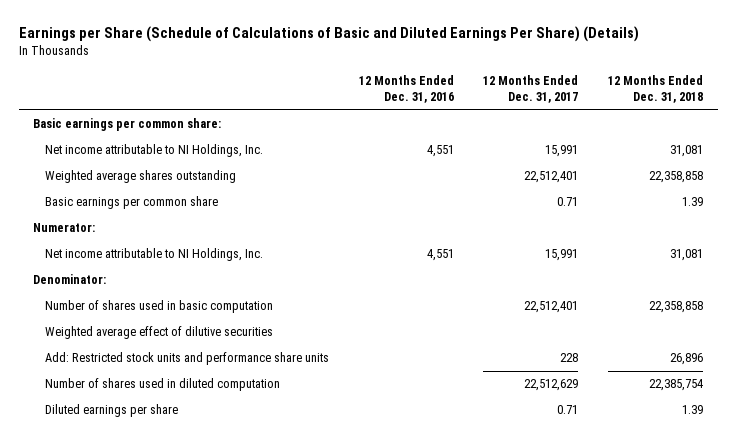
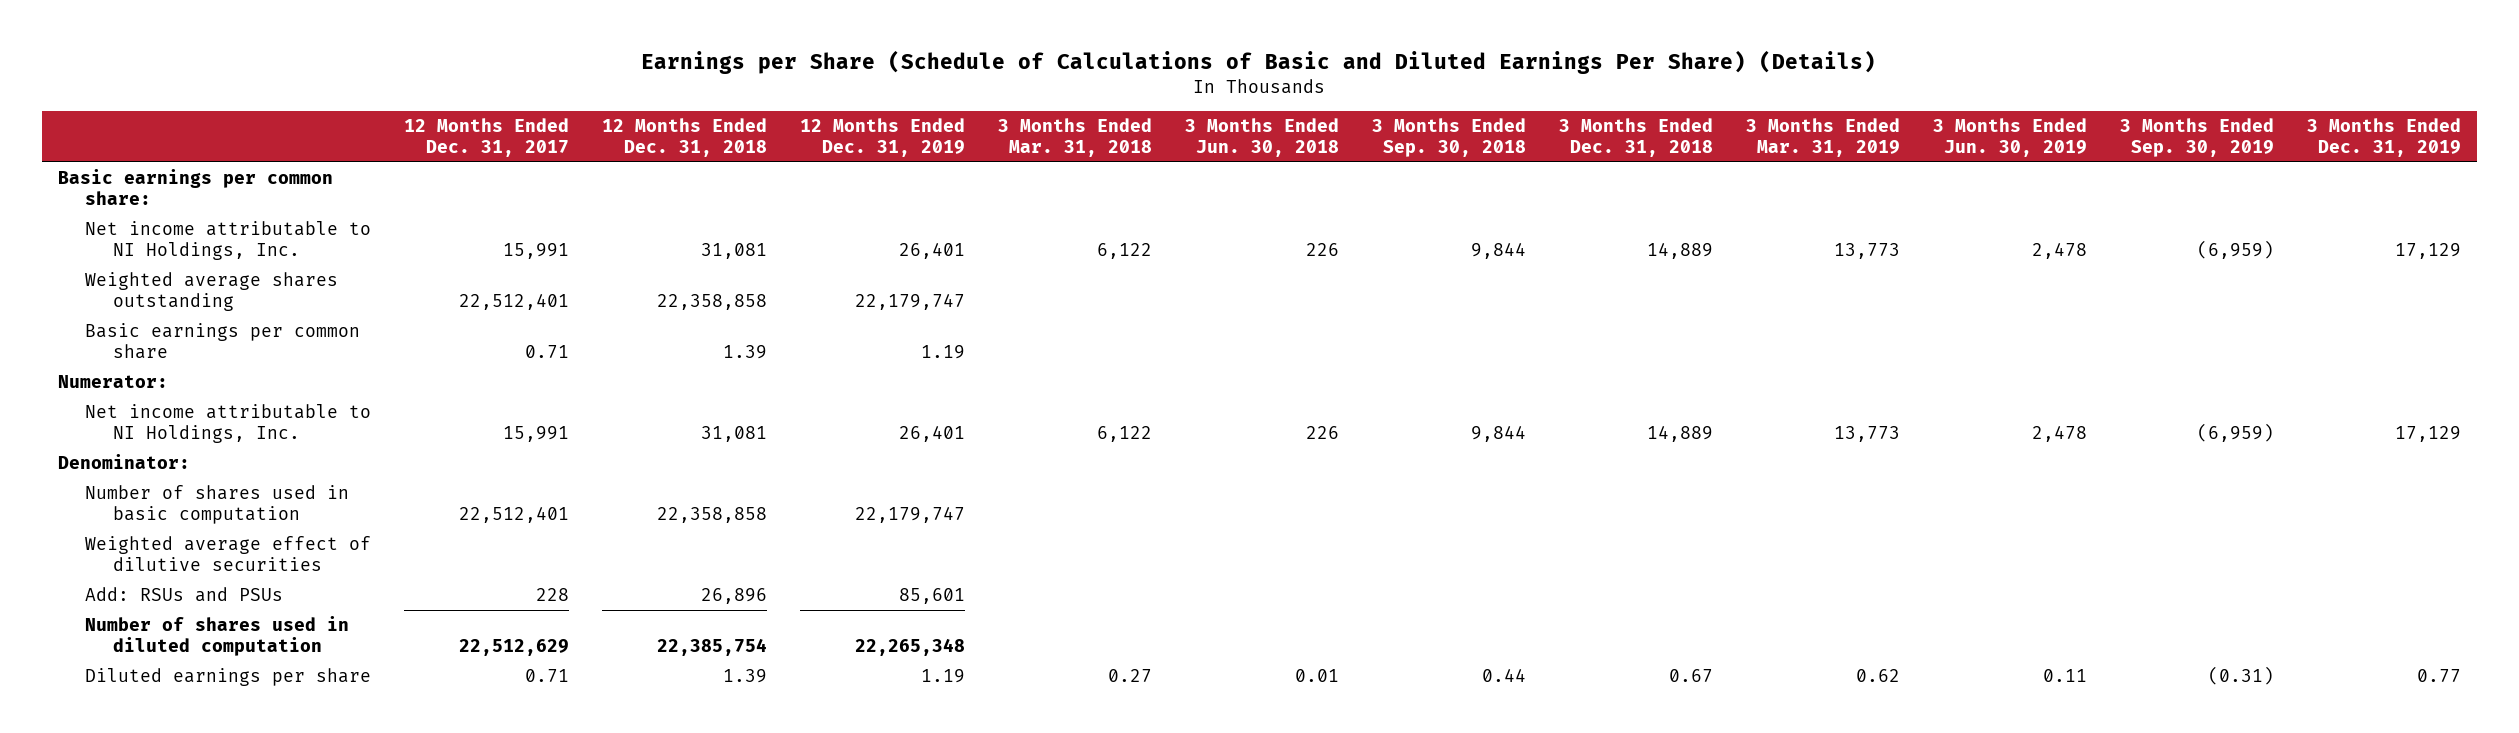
[358,75,454,104] 12 Months Ended Dec. 31, 2016 -> none
none -> [800,117,966,157] 12 Months Ended Dec. 31, 2019
none -> [998,117,1153,157] 3 Months Ended Mar. 31, 2018
none -> [1185,117,1340,157] 3 Months Ended Jun. 30, 2018
none -> [1372,117,1527,157] 3 Months Ended Sep. 30, 2018
none -> [1558,117,1713,157] 3 Months Ended Dec. 31, 2018
none -> [1745,117,1900,157] 3 Months Ended Mar. 31, 2019
none -> [1932,117,2087,157] 3 Months Ended Jun. 30, 2019
none -> [2119,117,2274,157] 3 Months Ended Sep. 30, 2019
none -> [2306,117,2461,157] 3 Months Ended Dec. 31, 2019
[45,352,330,366] Add: Restricted stock units and performance share units -> [85,587,284,603] Add: RSUs and PSUs

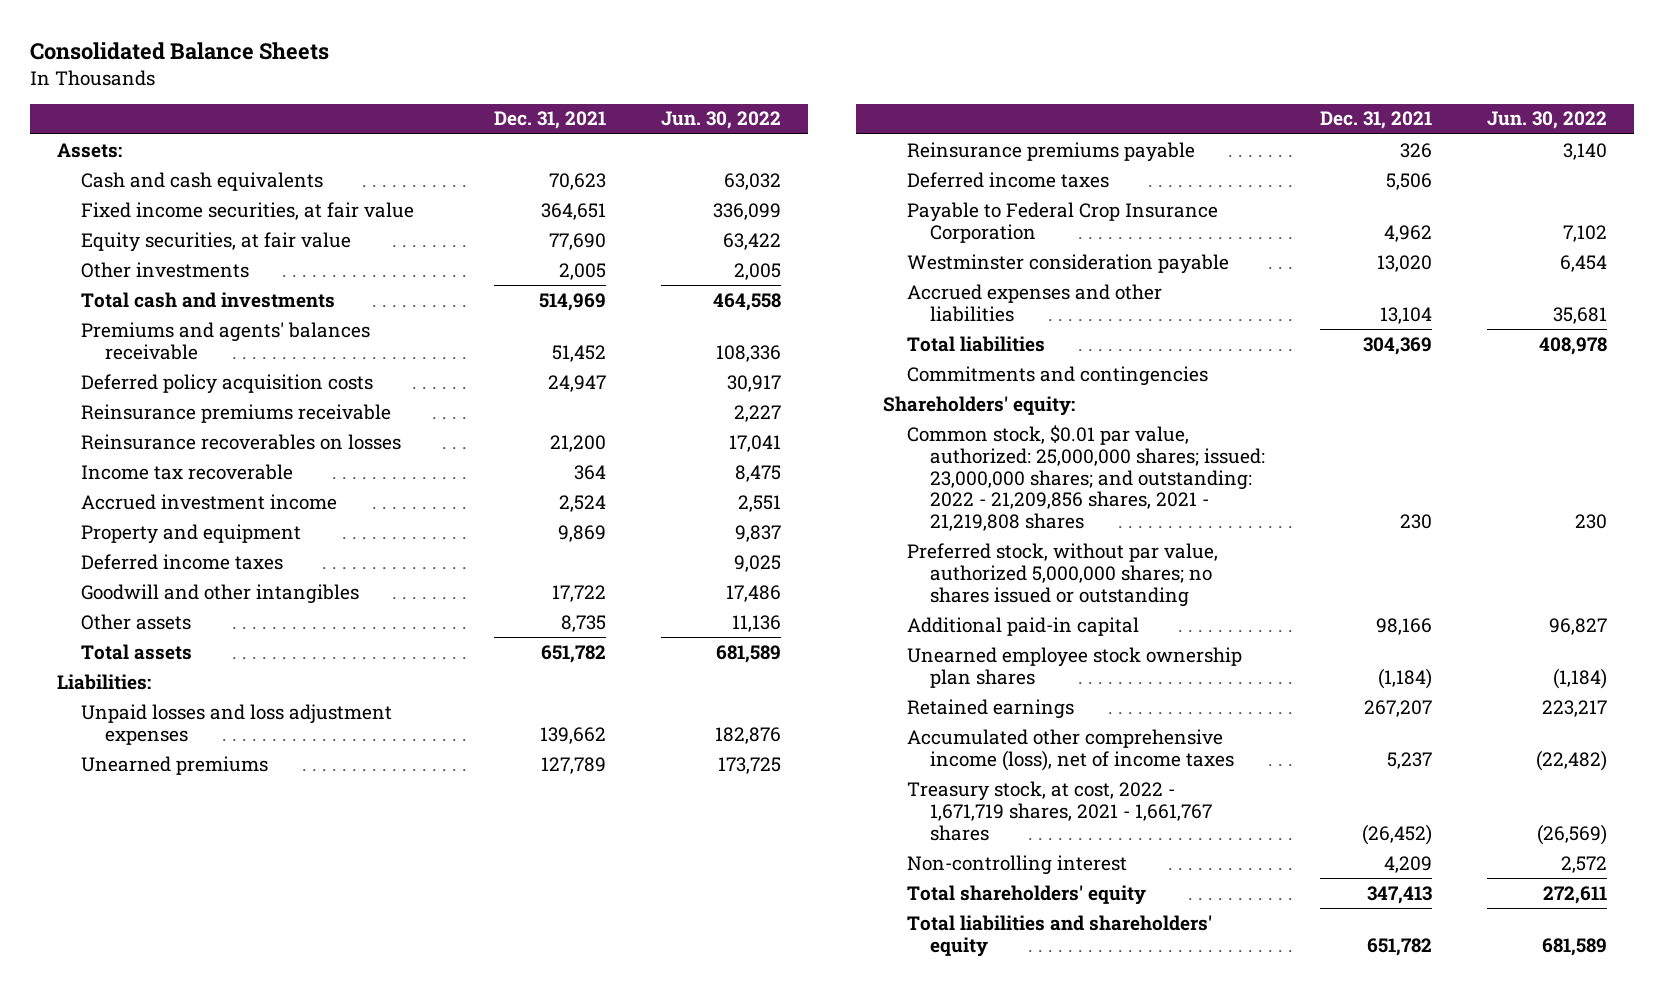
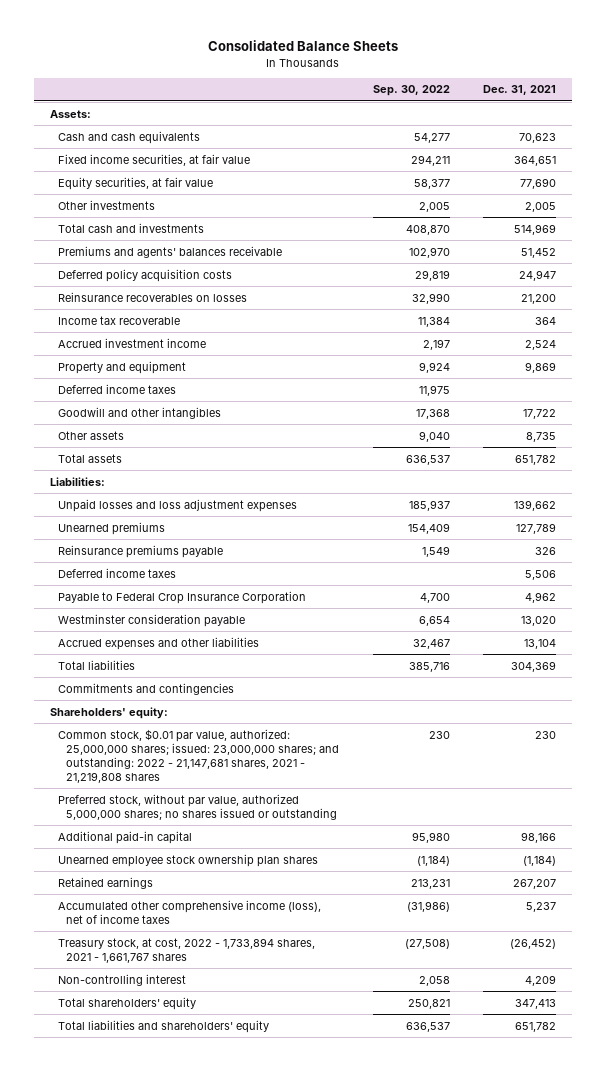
[660,111,781,130] Jun. 30, 2022 -> none
none -> [372,85,450,97] Sep. 30, 2022
[80,403,391,423] Reinsurance premiums receivable -> none
[906,424,1266,532] Common stock, $0.01 par value, authorized: 25,000,000 shares; issued: 23,000,000 shares; and outstanding: 2022 - 21,209,856 shares, 2021 - 21,219,808 shares -> [58,728,340,783] Common stock, $0.01 par value, authorized: 25,000,000 shares; issued: 23,000,000 shares; and outstanding: 2022 - 21,147,681 shares, 2021 - 21,219,808 shares
[906,780,1213,841] Treasury stock, at cost, 2022 - 1,671,719 shares, 2021 - 1,661,767 shares -> [58,937,316,963] Treasury stock, at cost, 2022 - 1,733,894 shares, 2021 - 1,661,767 shares

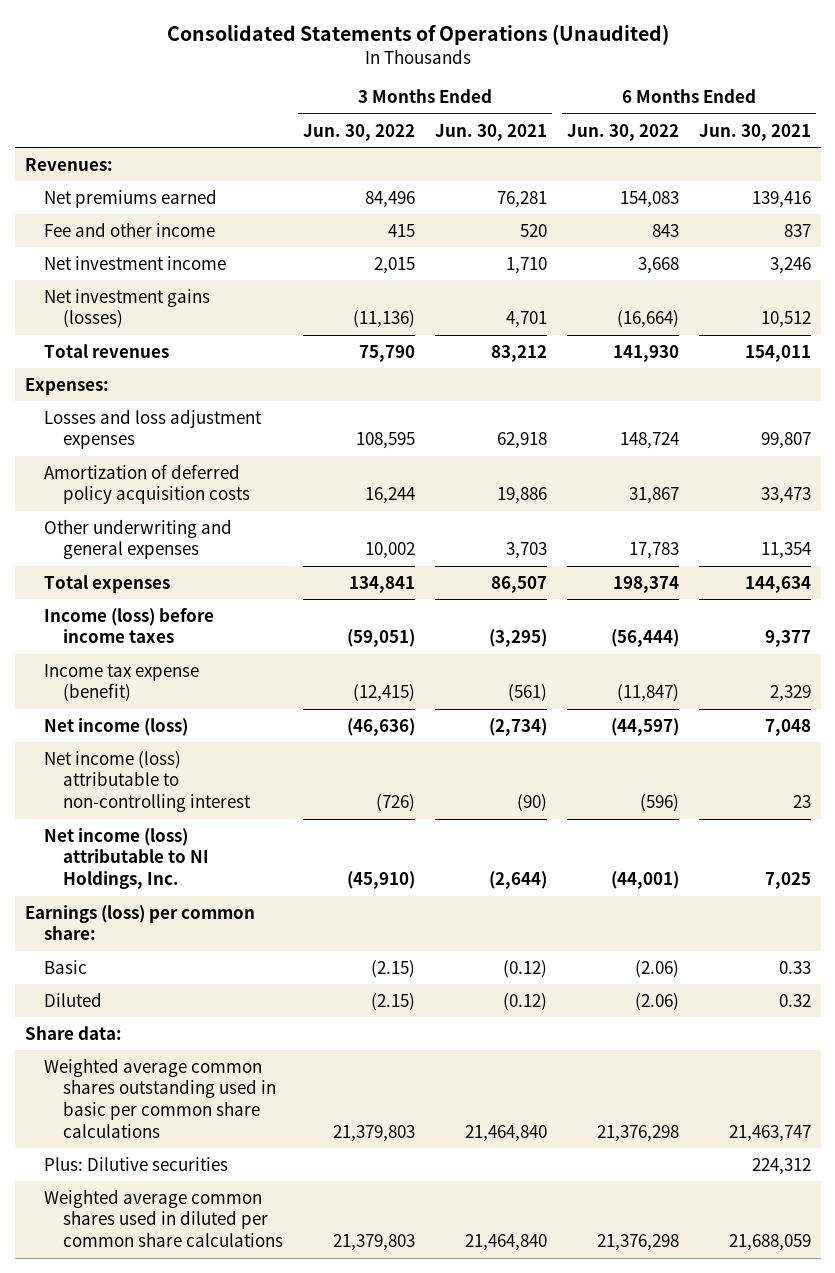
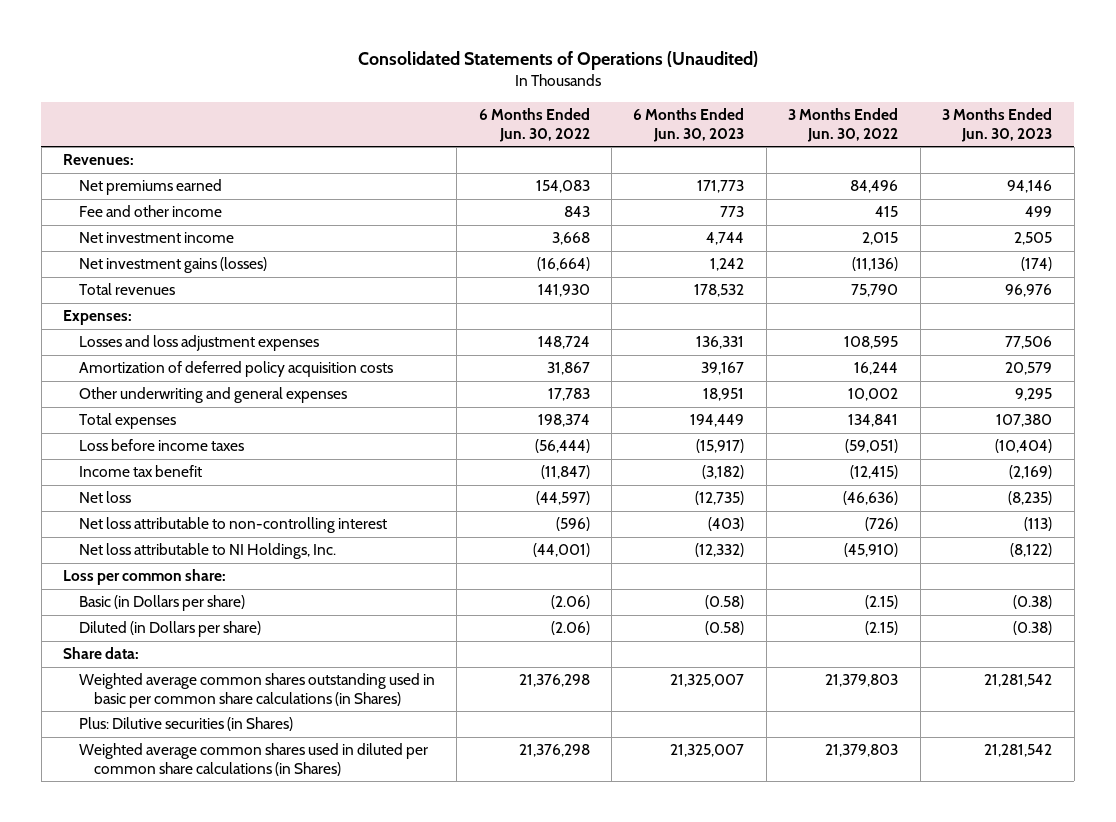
[434,123,547,141] Jun. 30, 2021 -> none
[698,123,811,141] Jun. 30, 2021 -> none
none -> [633,108,745,142] 6 Months Ended Jun. 30, 2023
none -> [942,108,1053,142] 3 Months Ended Jun. 30, 2023
[43,607,214,644] Income (loss) before income taxes -> [78,439,244,452] Loss before income taxes
[43,663,199,703] Income tax expense (benefit) -> [78,465,202,478] Income tax benefit
[43,717,188,736] Net income (loss) -> [78,491,131,504] Net loss
[43,750,252,813] Net income (loss) attributable to non-controlling interest -> [78,517,387,534] Net loss attributable to non-controlling interest
[43,827,210,890] Net income (loss) attributable to NI Holdings, Inc. -> [78,543,336,560] Net loss attributable to NI Holdings, Inc.
[24,904,255,941] Earnings (loss) per common share: -> [63,569,227,586] Loss per common share:
[43,959,87,974] Basic -> [78,595,245,612] Basic (in Dollars per share)
[43,991,102,1007] Diluted -> [78,621,261,638] Diluted (in Dollars per share)
[43,1057,277,1138] Weighted average common shares outstanding used in basic per common share calculations -> [78,673,435,708] Weighted average common shares outstanding used in basic per common share calculations (in Shares)
[43,1156,228,1171] Plus: Dilutive securities -> [78,717,293,732] Plus: Dilutive securities (in Shares)
[43,1188,284,1248] Weighted average common shares used in diluted per common share calculations -> [78,743,428,776] Weighted average common shares used in diluted per common share calculations (in Shares)

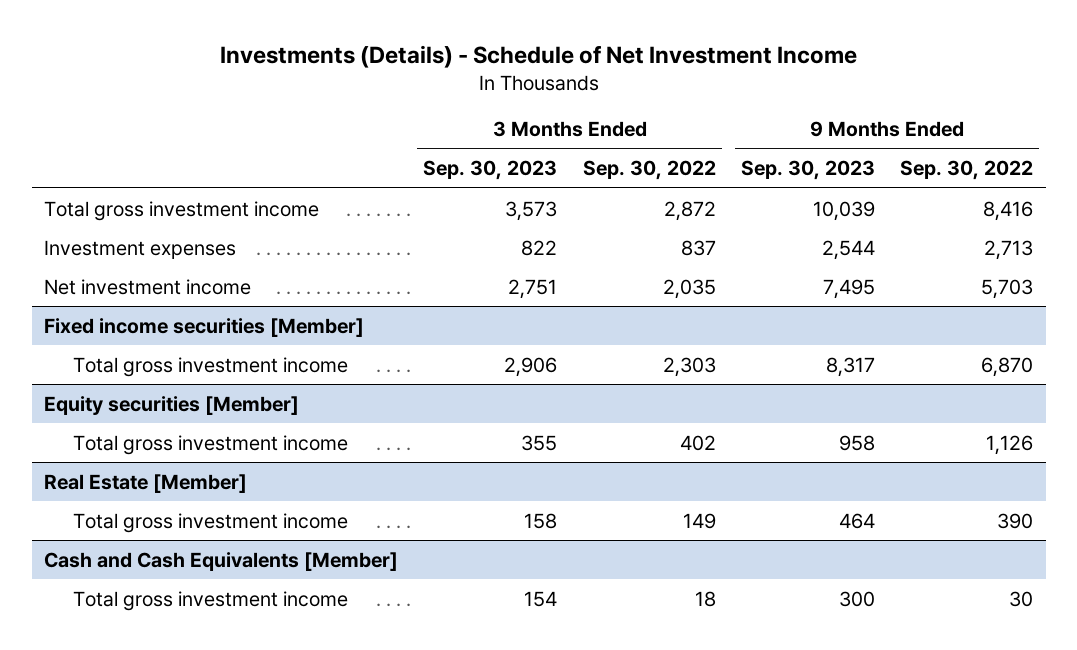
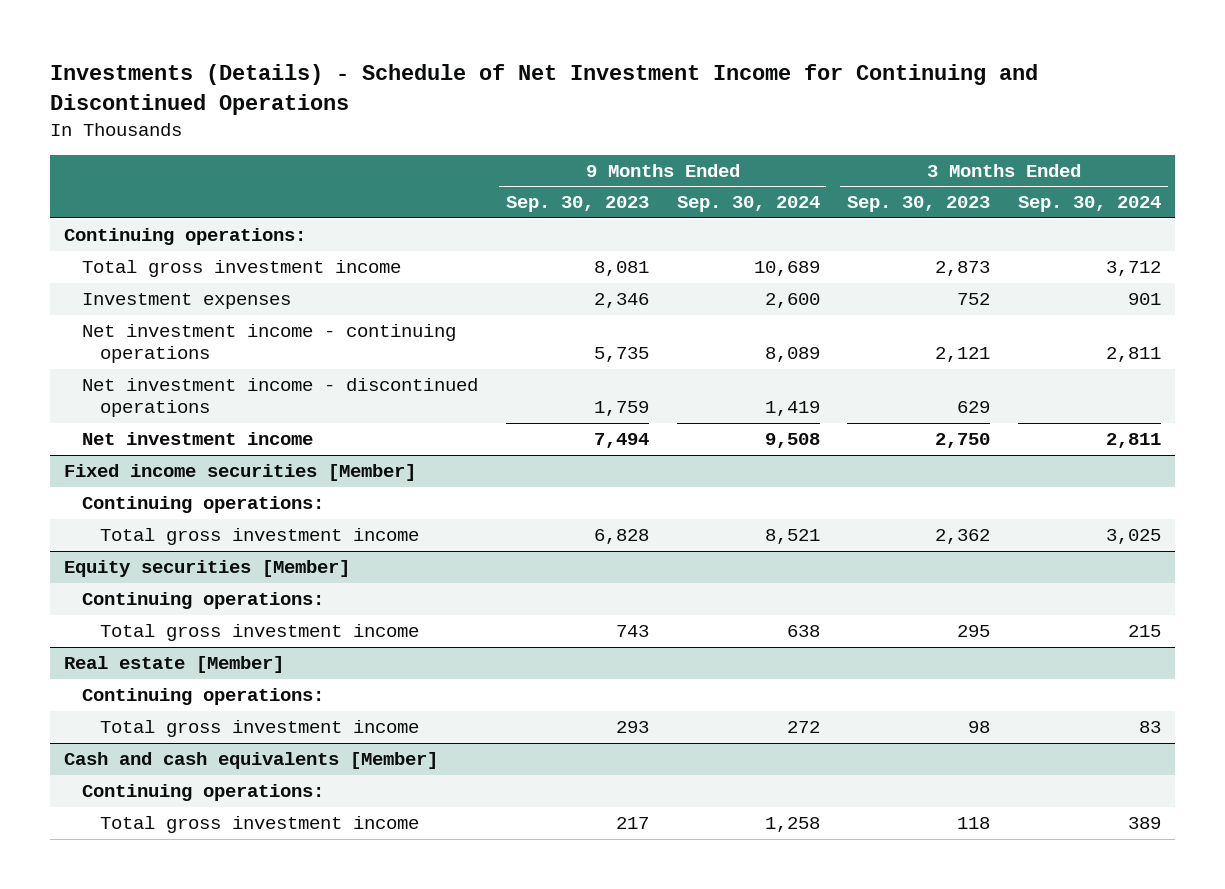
[219,44,857,68] Investments (Details) - Schedule of Net Investment Income -> [50,64,1039,115] Investments (Details) - Schedule of Net Investment Income for Continuing and Discontinued Operations
[582,160,716,181] Sep. 30, 2022 -> none
[900,160,1034,181] Sep. 30, 2022 -> none
none -> [676,196,820,213] Sep. 30, 2024
none -> [1017,196,1161,213] Sep. 30, 2024
none -> [64,228,307,246] Continuing operations:
[505,200,558,221] 3,573 -> [935,261,991,277] 2,873
[812,200,875,221] 10,039 -> [593,261,649,277] 8,081
[521,239,558,256] 822 -> [957,293,991,306] 752
[821,239,875,260] 2,544 -> [593,293,649,309] 2,346
none -> [82,324,457,364] Net investment income - continuing operations
none -> [82,378,479,418] Net investment income - discontinued operations
[508,278,558,299] 2,751 -> [935,433,991,449] 2,750
[822,278,875,299] 7,495 -> [593,433,649,449] 7,494
none -> [82,496,325,514] Continuing operations:
[504,356,558,377] 2,906 -> [935,529,991,545] 2,362
[825,356,875,377] 8,317 -> [593,529,649,545] 6,828
none -> [82,592,325,610] Continuing operations:
[521,434,558,451] 355 -> [957,625,991,638] 295
[838,434,875,451] 958 -> [615,625,649,638] 743
[44,473,248,493] Real Estate [Member] -> [64,656,285,674] Real estate [Member]
none -> [82,688,325,706] Continuing operations:
[524,512,558,529] 158 -> [968,721,991,734] 98
[838,512,875,529] 464 -> [615,721,649,734] 293
[44,551,399,571] Cash and Cash Equivalents [Member] -> [64,752,439,770] Cash and cash equivalents [Member]
none -> [82,784,325,802] Continuing operations:
[524,590,558,607] 154 -> [957,817,991,830] 118
[838,590,875,607] 300 -> [615,817,649,830] 217

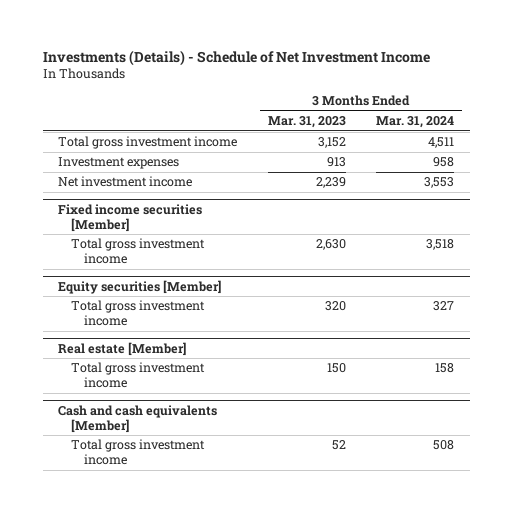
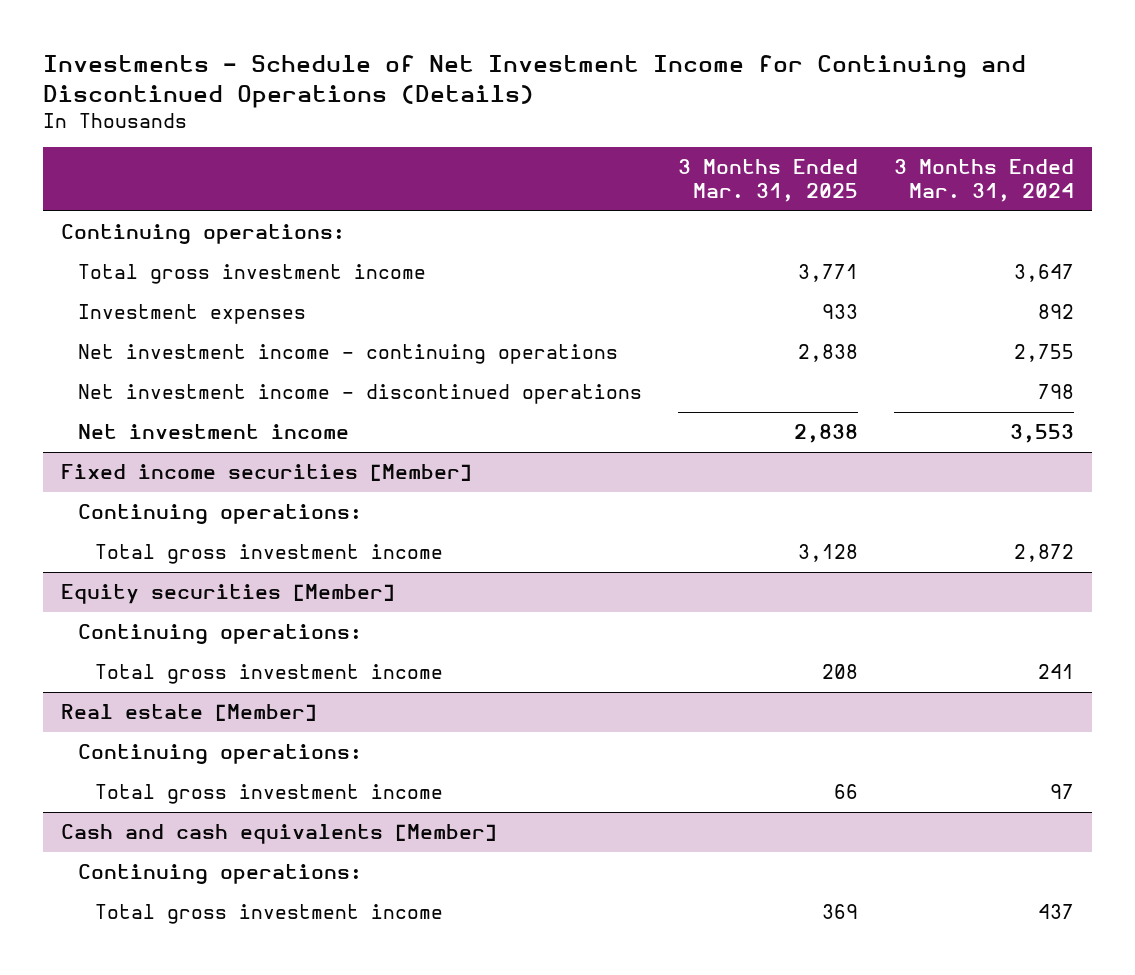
[42,49,430,66] Investments (Details) - Schedule of Net Investment Income -> [42,55,1026,108] Investments - Schedule of Net Investment Income for Continuing and Discontinued Operations (Details)
[267,116,346,129] Mar. 31, 2023 -> none
none -> [677,158,858,203] 3 Months Ended Mar. 31, 2025
none -> [60,224,345,245] Continuing operations:
[428,137,455,149] 4,511 -> [1013,264,1074,283] 3,647
[433,157,455,168] 958 -> [1037,304,1074,320] 892
none -> [77,344,618,365] Net investment income - continuing operations
none -> [77,384,642,405] Net investment income - discontinued operations
none -> [77,504,362,525] Continuing operations:
[426,239,455,251] 3,518 -> [1013,544,1074,563] 2,872
none -> [77,624,362,645] Continuing operations:
[433,301,455,312] 327 -> [1037,664,1074,680] 241
none -> [77,744,362,765] Continuing operations:
[435,363,455,374] 158 -> [1049,784,1074,800] 97
none -> [77,864,362,885] Continuing operations:
[433,440,455,451] 508 -> [1037,904,1074,920] 437

